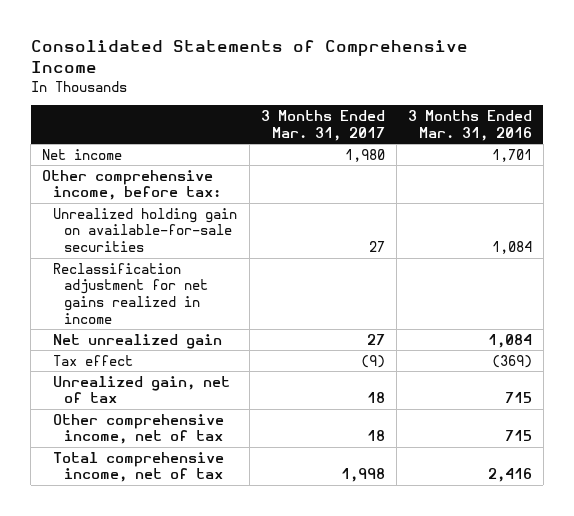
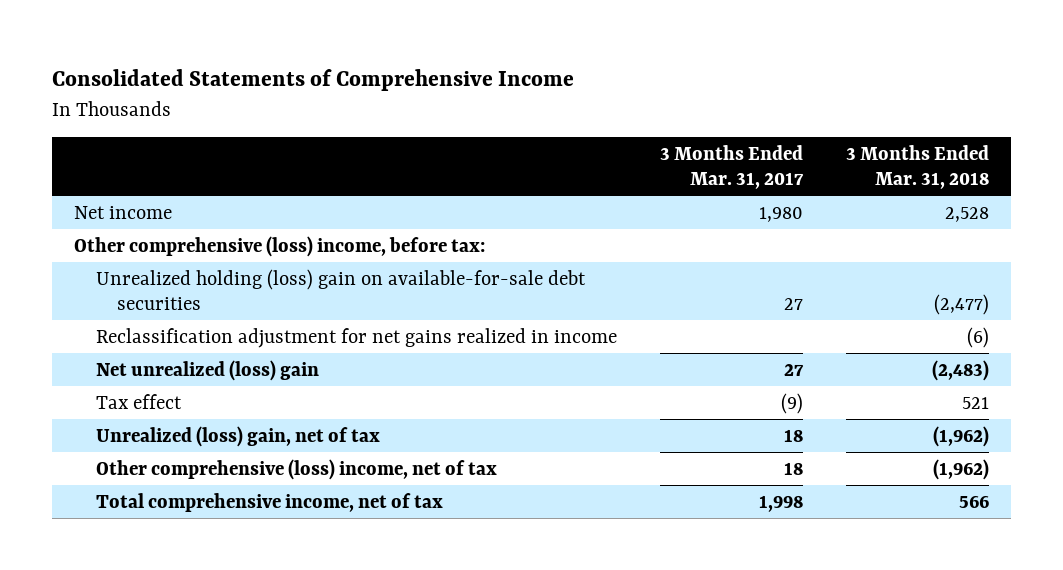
[407,109,532,141] 3 Months Ended Mar. 31, 2016 -> none
none -> [846,144,990,190] 3 Months Ended Mar. 31, 2018
[42,169,222,201] Other comprehensive income, before tax: -> [73,235,485,257] Other comprehensive (loss) income, before tax:
[53,207,238,253] Unrealized holding gain on available-for-sale securities -> [95,268,586,310] Unrealized holding (loss) gain on available-for-sale debt securities
[53,333,223,349] Net unrealized gain -> [95,359,319,381] Net unrealized (loss) gain
[53,375,231,404] Unrealized gain, net of tax -> [95,425,380,447] Unrealized (loss) gain, net of tax
[53,413,225,445] Other comprehensive income, net of tax -> [95,458,497,480] Other comprehensive (loss) income, net of tax

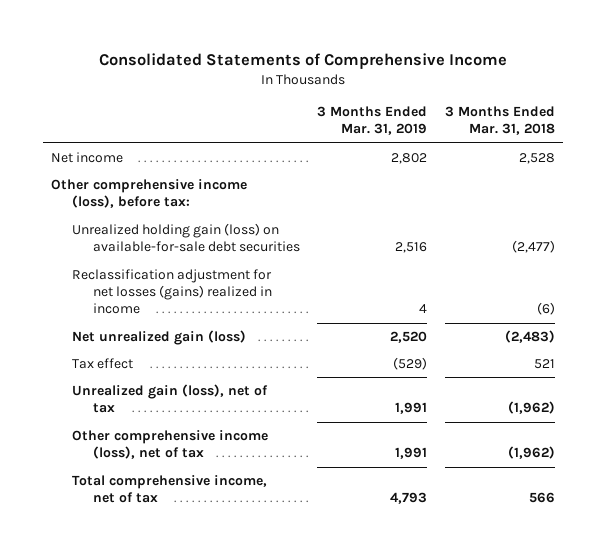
[659,144,804,190] 3 Months Ended Mar. 31, 2017 -> none
none -> [317,106,428,136] 3 Months Ended Mar. 31, 2019
[73,235,485,257] Other comprehensive (loss) income, before tax: -> [51,179,248,209] Other comprehensive income (loss), before tax:
[95,268,586,310] Unrealized holding (loss) gain on available-for-sale debt securities -> [72,223,301,253] Unrealized holding gain (loss) on available-for-sale debt securities
[95,327,617,348] Reclassification adjustment for net gains realized in income -> [72,269,273,315] Reclassification adjustment for net losses (gains) realized in income
[95,359,319,381] Net unrealized (loss) gain -> [72,330,247,346] Net unrealized gain (loss)
[95,425,380,447] Unrealized (loss) gain, net of tax -> [72,384,269,414] Unrealized gain (loss), net of tax
[95,458,497,480] Other comprehensive (loss) income, net of tax -> [72,430,269,460] Other comprehensive income (loss), net of tax

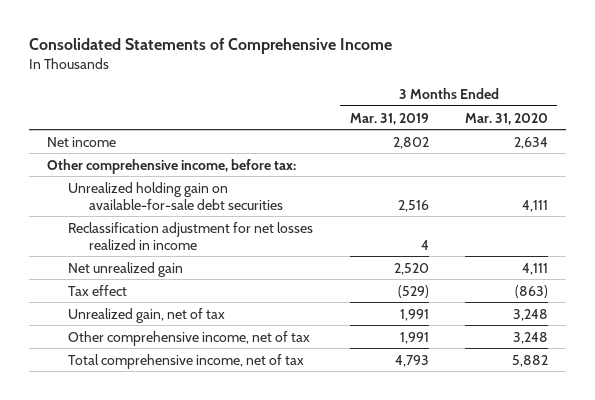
[444,106,555,136] 3 Months Ended Mar. 31, 2018 -> none
none -> [464,112,548,125] Mar. 31, 2020
[51,179,248,209] Other comprehensive income (loss), before tax: -> [46,158,296,174] Other comprehensive income, before tax:
[72,223,301,253] Unrealized holding gain (loss) on available-for-sale debt securities -> [68,181,284,210] Unrealized holding gain on available-for-sale debt securities
[72,269,273,315] Reclassification adjustment for net losses (gains) realized in income -> [68,221,314,250] Reclassification adjustment for net losses realized in income
[72,330,247,346] Net unrealized gain (loss) -> [68,261,184,277] Net unrealized gain
[72,384,269,414] Unrealized gain (loss), net of tax -> [68,307,226,323] Unrealized gain, net of tax
[72,430,269,460] Other comprehensive income (loss), net of tax -> [68,330,311,346] Other comprehensive income, net of tax

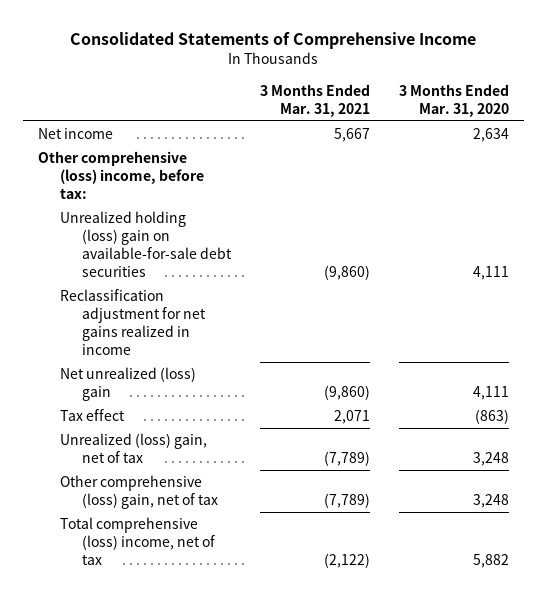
[349,112,429,125] Mar. 31, 2019 -> none
none -> [259,83,370,117] 3 Months Ended Mar. 31, 2021
[46,158,296,174] Other comprehensive income, before tax: -> [37,151,204,200] Other comprehensive (loss) income, before tax:
[68,181,284,210] Unrealized holding gain on available-for-sale debt securities -> [59,211,232,278] Unrealized holding (loss) gain on available-for-sale debt securities
[68,221,314,250] Reclassification adjustment for net losses realized in income -> [59,289,206,356] Reclassification adjustment for net gains realized in income
[68,261,184,277] Net unrealized gain -> [59,367,196,402] Net unrealized (loss) gain
[68,307,226,323] Unrealized gain, net of tax -> [59,433,207,464] Unrealized (loss) gain, net of tax
[68,330,311,346] Other comprehensive income, net of tax -> [59,475,218,510] Other comprehensive (loss) gain, net of tax
[68,353,305,369] Total comprehensive income, net of tax -> [59,517,215,566] Total comprehensive (loss) income, net of tax

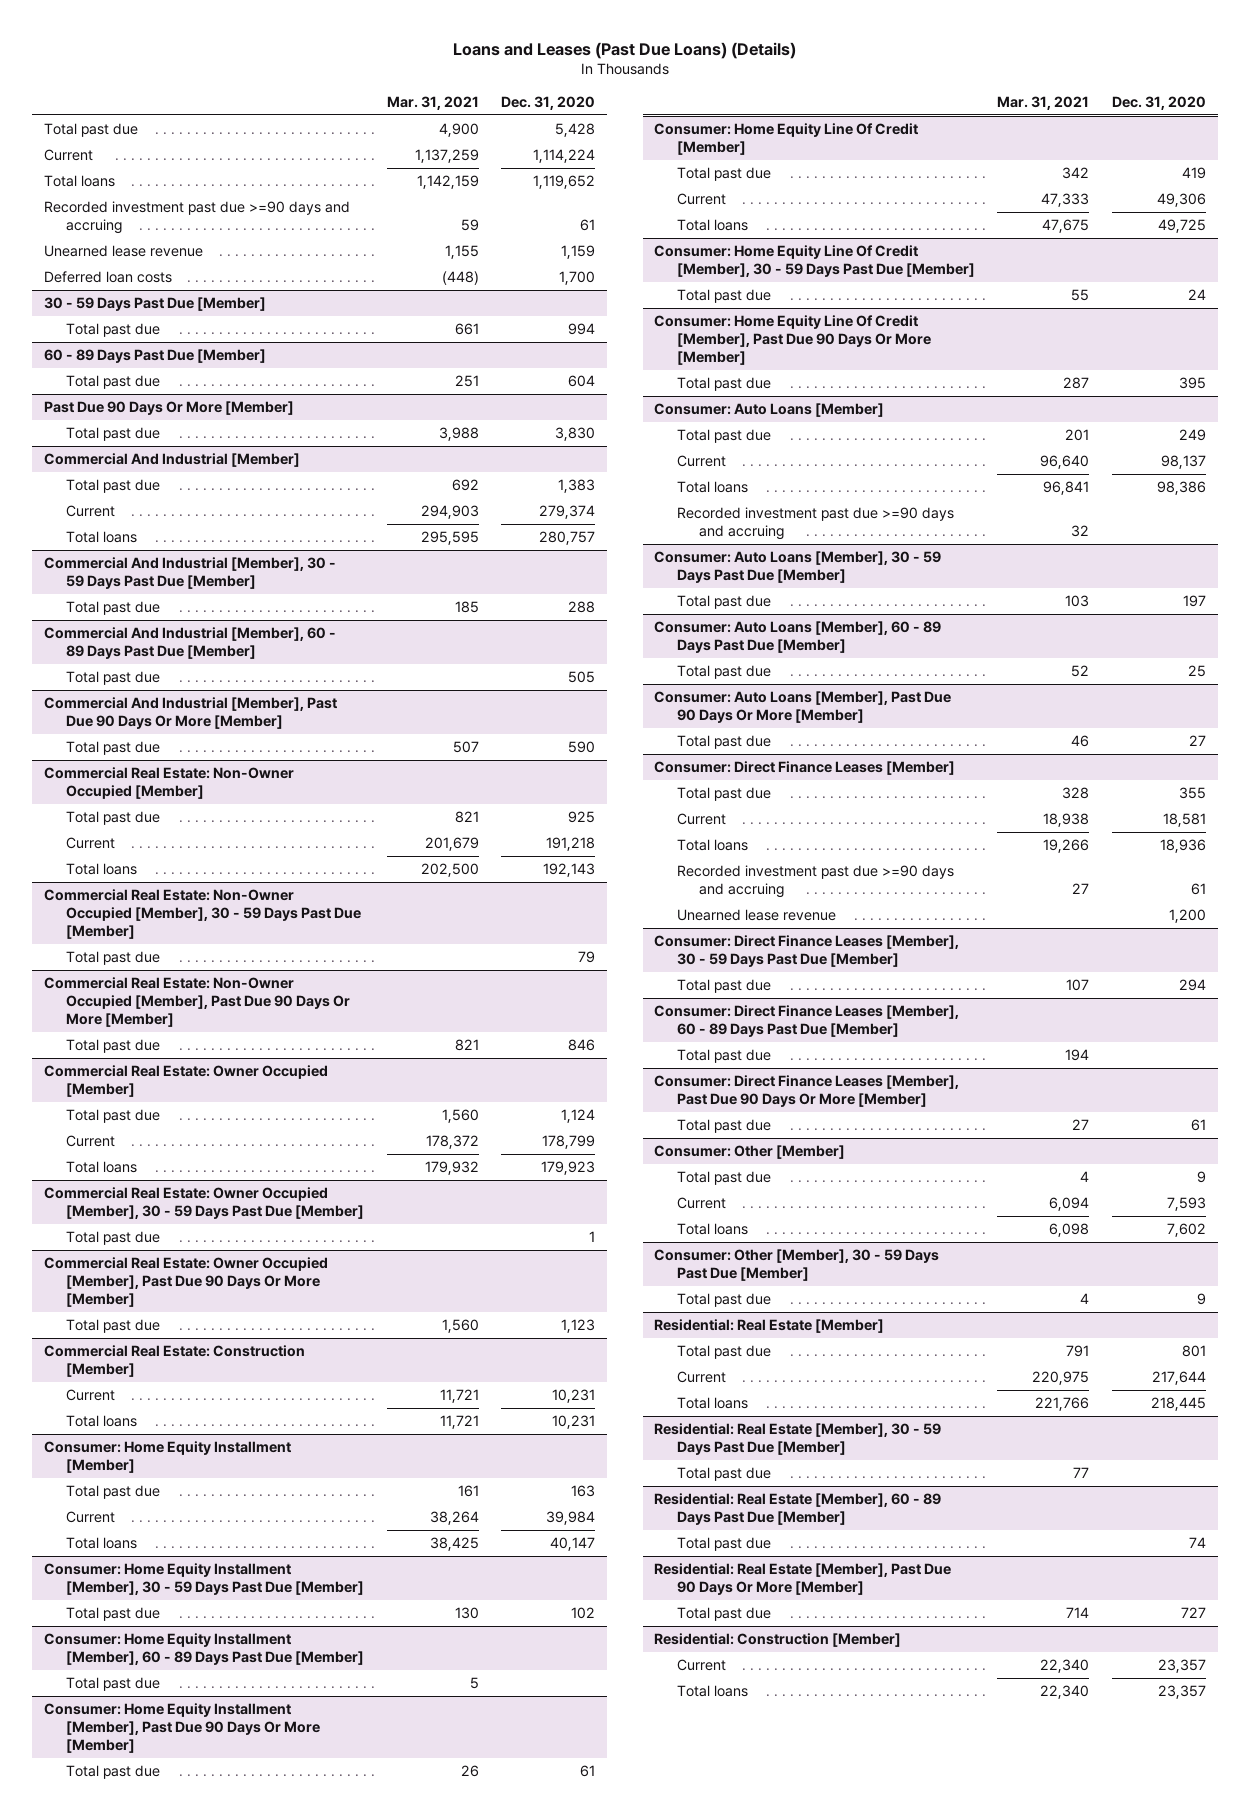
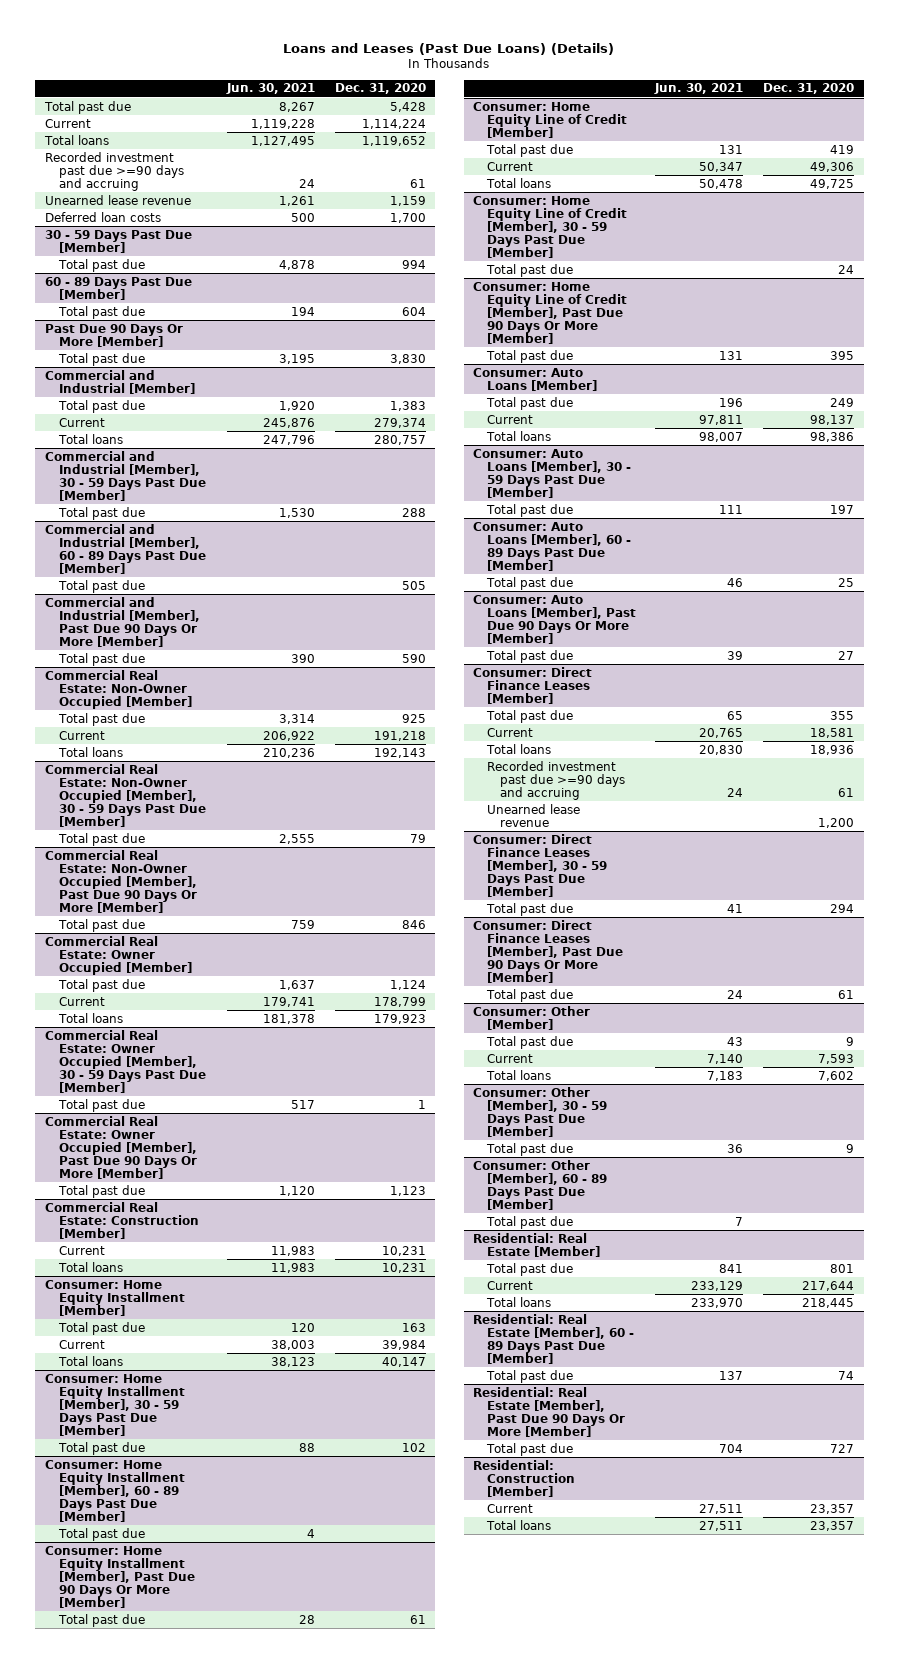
[386,95,479,110] Mar. 31, 2021 -> none
none -> [226,83,316,95] Jun. 30, 2021
[43,453,300,468] Commercial And Industrial [Member] -> [45,369,195,394] Commercial and Industrial [Member]
[43,557,336,589] Commercial And Industrial [Member], 30 - 59 Days Past Due [Member] -> [45,450,206,501] Commercial and Industrial [Member], 30 - 59 Days Past Due [Member]
[43,627,336,659] Commercial And Industrial [Member], 60 - 89 Days Past Due [Member] -> [45,523,206,574] Commercial and Industrial [Member], 60 - 89 Days Past Due [Member]
[43,697,337,729] Commercial And Industrial [Member], Past Due 90 Days Or More [Member] -> [45,596,200,647] Commercial and Industrial [Member], Past Due 90 Days Or More [Member]
[654,123,919,155] Consumer: Home Equity Line Of Credit [Member] -> [473,101,627,138] Consumer: Home Equity Line of Credit [Member]
[654,245,975,277] Consumer: Home Equity Line Of Credit [Member], 30 - 59 Days Past Due [Member] -> [473,195,627,258] Consumer: Home Equity Line of Credit [Member], 30 - 59 Days Past Due [Member]
[654,315,931,365] Consumer: Home Equity Line Of Credit [Member], Past Due 90 Days Or More [Member] -> [473,281,627,344] Consumer: Home Equity Line of Credit [Member], Past Due 90 Days Or More [Member]
[676,507,954,540] Recorded investment past due >=90 days and accruing -> none
[654,1005,960,1037] Consumer: Direct Finance Leases [Member], 60 - 89 Days Past Due [Member] -> none
[676,1049,771,1064] Total past due -> none
none -> [473,1159,607,1210] Consumer: Other [Member], 60 - 89 Days Past Due [Member]
none -> [485,1215,573,1229] Total past due
[654,1423,942,1455] Residential: Real Estate [Member], 30 - 59 Days Past Due [Member] -> none
[676,1467,771,1482] Total past due -> none

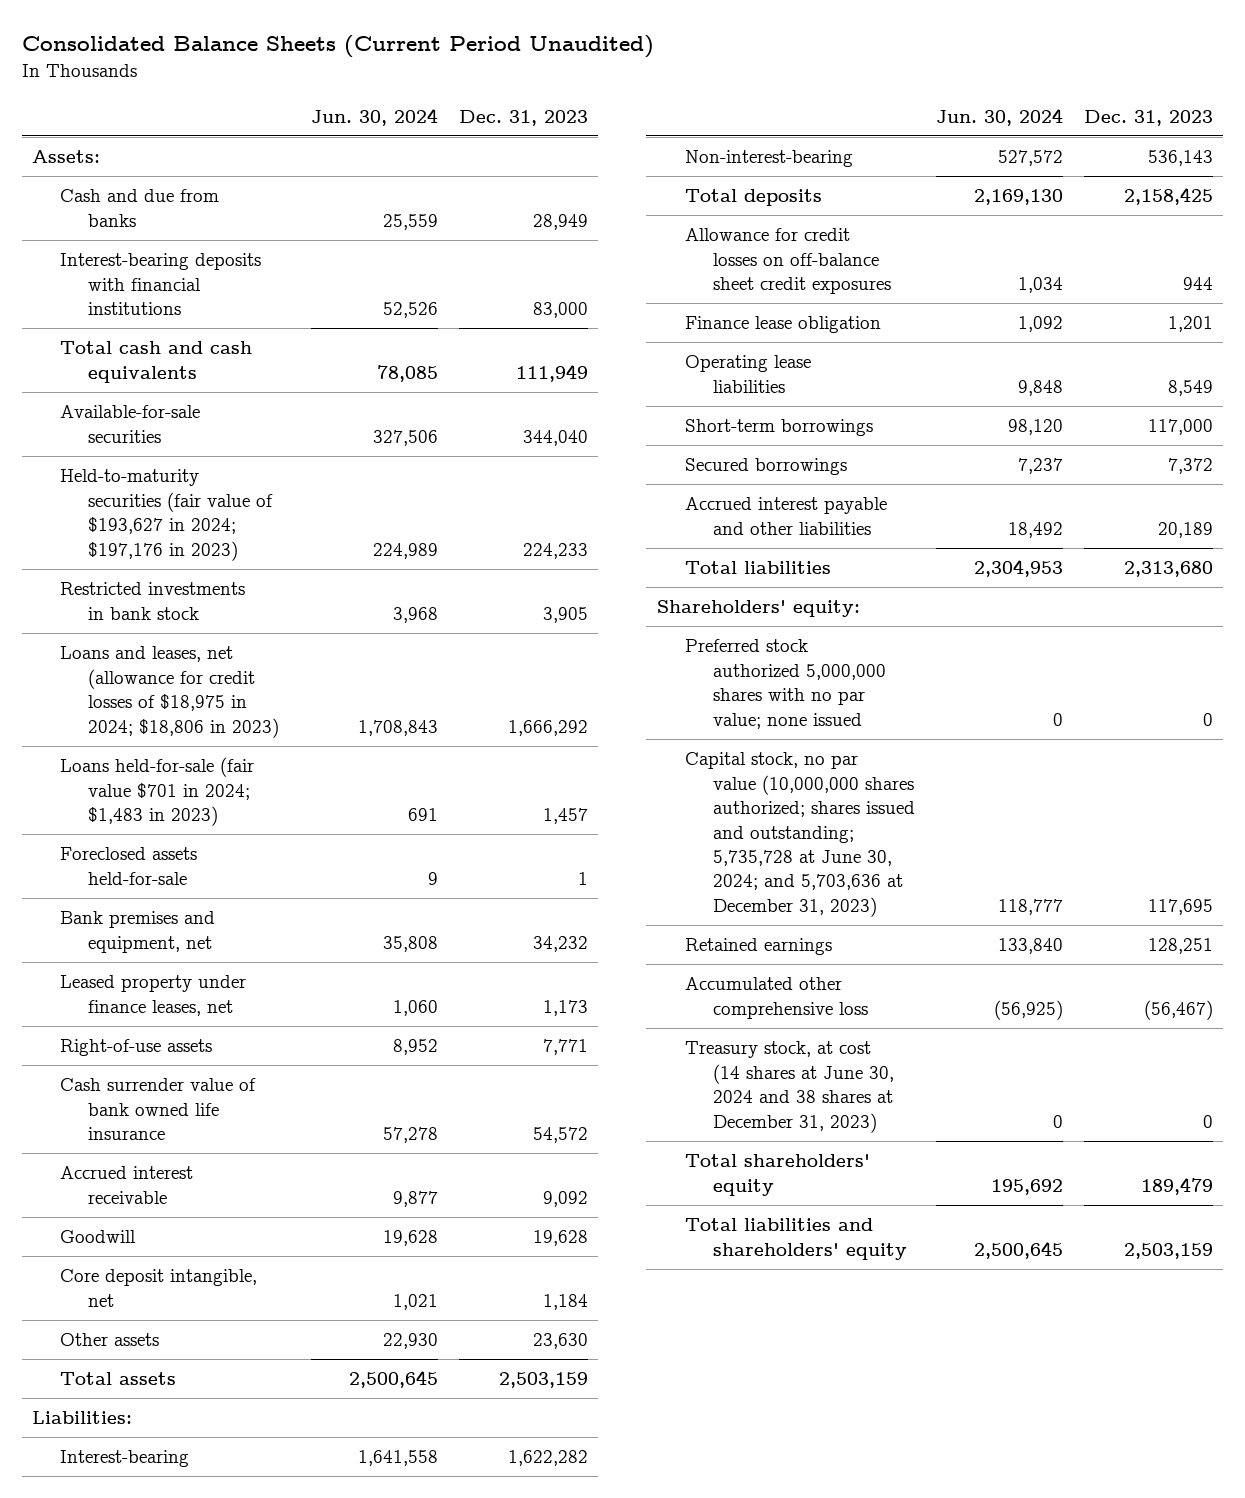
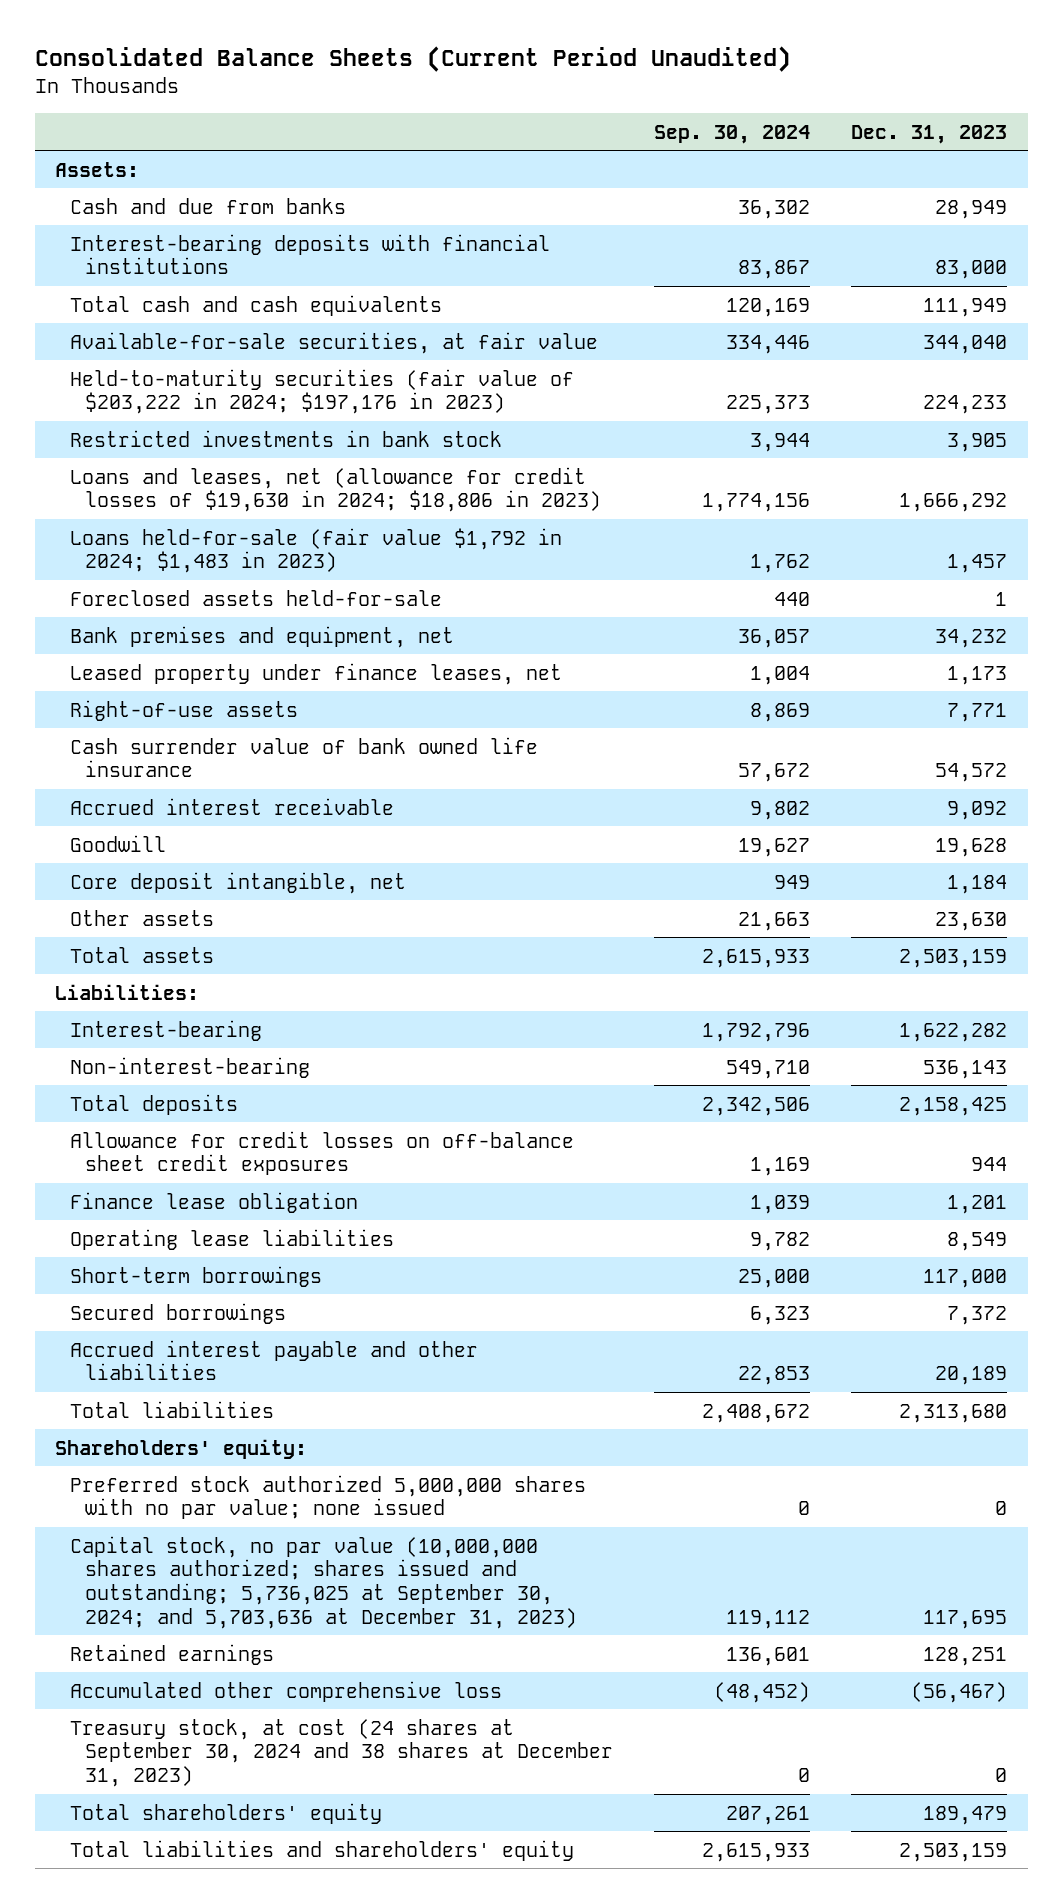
[311,107,439,126] Jun. 30, 2024 -> none
none -> [653,124,810,144] Sep. 30, 2024
[60,405,201,443] Available-for-sale securities -> [69,331,598,354] Available-for-sale securities, at fair value
[60,469,274,561] Held-to-maturity securities (fair value of $193,627 in 2024; $197,176 in 2023) -> [69,368,574,415] Held-to-maturity securities (fair value of $203,222 in 2024; $197,176 in 2023)
[60,646,280,738] Loans and leases, net (allowance for credit losses of $18,975 in 2024; $18,806 in 2023) -> [69,466,601,513] Loans and leases, net (allowance for credit losses of $19,630 in 2024; $18,806 in 2023)
[60,757,255,827] Loans held-for-sale (fair value $701 in 2024; $1,483 in 2023) -> [69,527,562,574] Loans held-for-sale (fair value $1,792 in 2024; $1,483 in 2023)
[684,752,915,917] Capital stock, no par value (10,000,000 shares authorized; shares issued and outstanding; 5,735,728 at June 30, 2024; and 5,703,636 at December 31, 2023) -> [69,1535,577,1629] Capital stock, no par value (10,000,000 shares authorized; shares issued and outstanding; 5,736,025 at September 30, 2024; and 5,703,636 at December 31, 2023)
[684,1041,894,1133] Treasury stock, at cost (14 shares at June 30, 2024 and 38 shares at December 31, 2023) -> [69,1718,613,1788] Treasury stock, at cost (24 shares at September 30, 2024 and 38 shares at December 31, 2023)

